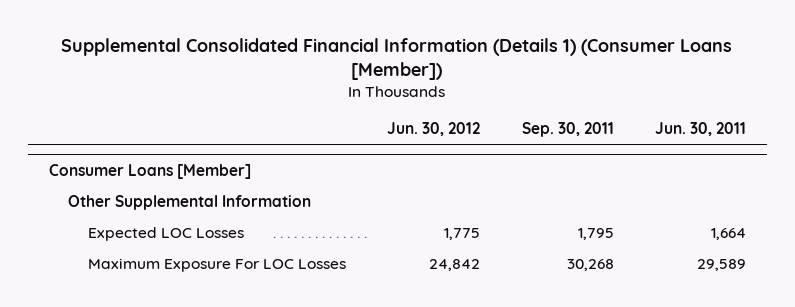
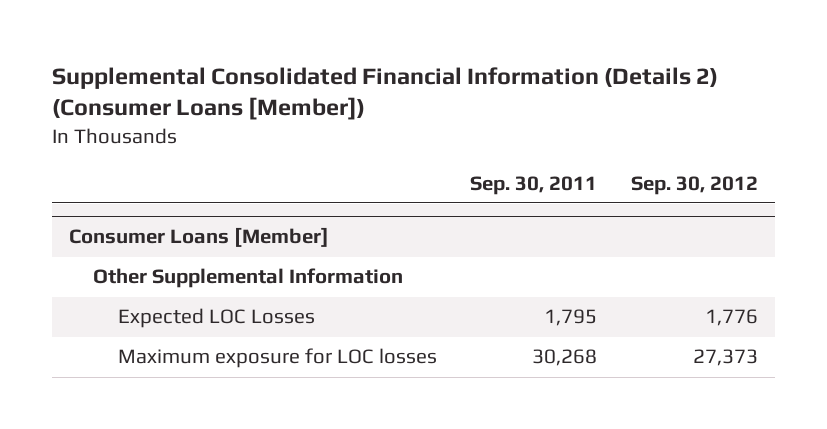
[61,38,733,81] Supplemental Consolidated Financial Information (Details 1) (Consumer Loans [Member]) -> [52,66,719,121] Supplemental Consolidated Financial Information (Details 2) (Consumer Loans [Member])
[387,122,481,137] Jun. 30, 2012 -> none
[654,122,746,137] Jun. 30, 2011 -> none
none -> [631,175,759,195] Sep. 30, 2012
[88,258,347,273] Maximum Exposure For LOC Losses -> [117,348,437,369] Maximum exposure for LOC losses

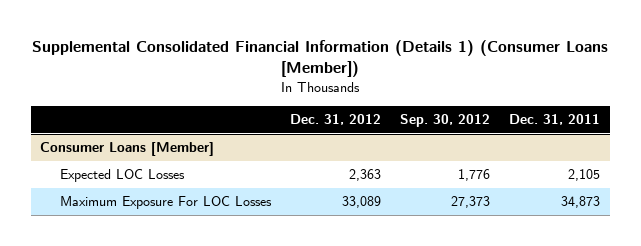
[52,66,719,121] Supplemental Consolidated Financial Information (Details 2) (Consumer Loans [Member]) -> [32,40,609,78] Supplemental Consolidated Financial Information (Details 1) (Consumer Loans [Member])
[470,175,598,195] Sep. 30, 2011 -> none
none -> [290,114,382,126] Dec. 31, 2012
none -> [509,114,601,126] Dec. 31, 2011
[93,268,404,289] Other Supplemental Information -> none
[117,348,437,369] Maximum exposure for LOC losses -> [59,196,272,210] Maximum Exposure For LOC Losses

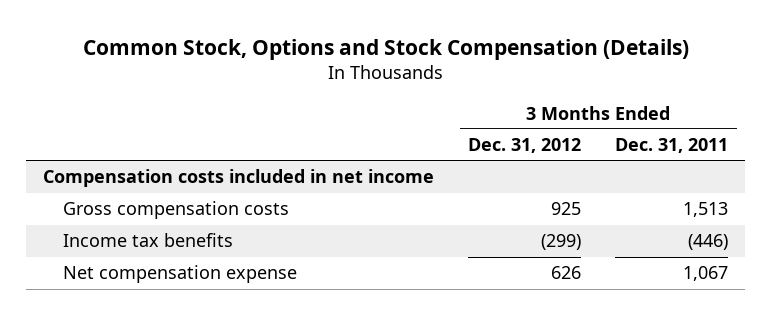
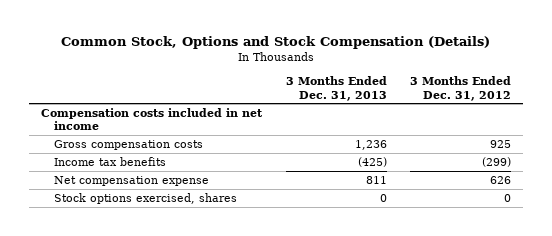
[615,138,729,154] Dec. 31, 2011 -> none
none -> [285,76,387,101] 3 Months Ended Dec. 31, 2013
none -> [54,192,238,204] Stock options exercised, shares

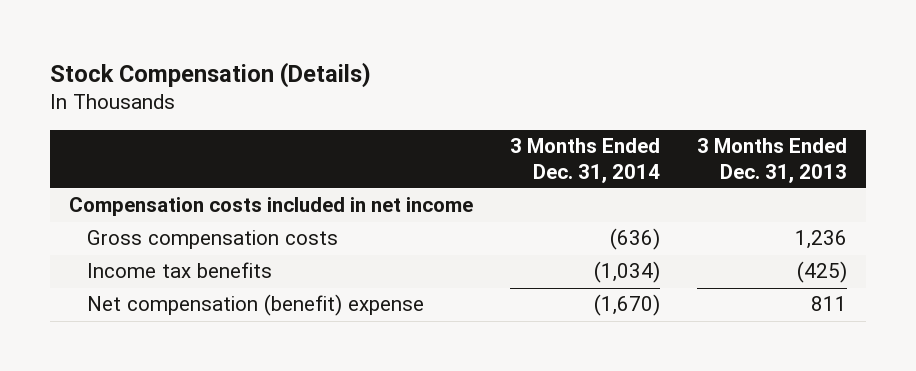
[61,36,491,50] Common Stock, Options and Stock Compensation (Details) -> [50,61,372,88] Stock Compensation (Details)
[410,76,512,101] 3 Months Ended Dec. 31, 2012 -> none
none -> [510,138,661,183] 3 Months Ended Dec. 31, 2014
[54,192,238,204] Stock options exercised, shares -> none
[54,175,210,186] Net compensation expense -> [87,294,425,317] Net compensation (benefit) expense

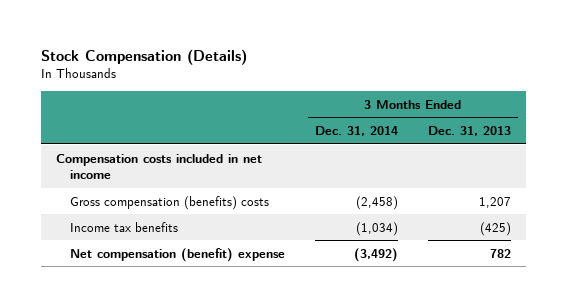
[87,230,339,250] Gross compensation costs -> [70,195,270,210] Gross compensation (benefits) costs
[610,228,661,251] (636) -> [356,195,399,210] (2,458)
[795,230,848,250] 1,236 -> [478,196,511,208] 1,207
[594,294,661,317] (1,670) -> [354,247,399,262] (3,492)
[811,296,848,312] 811 -> [489,248,511,258] 782

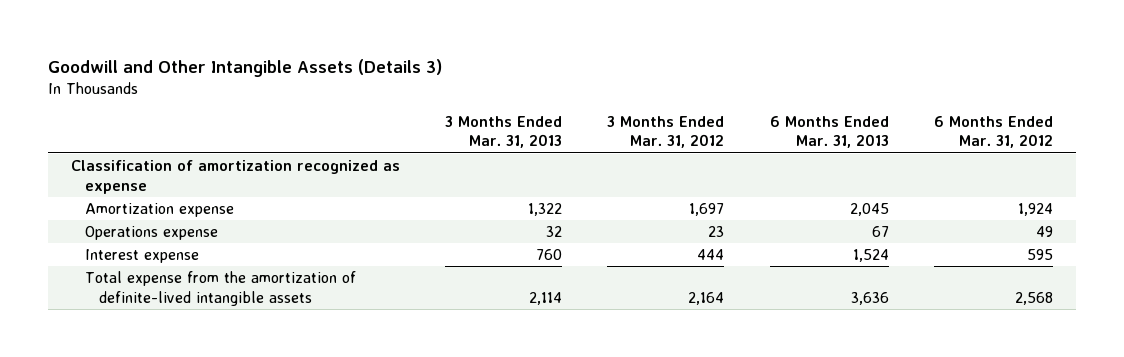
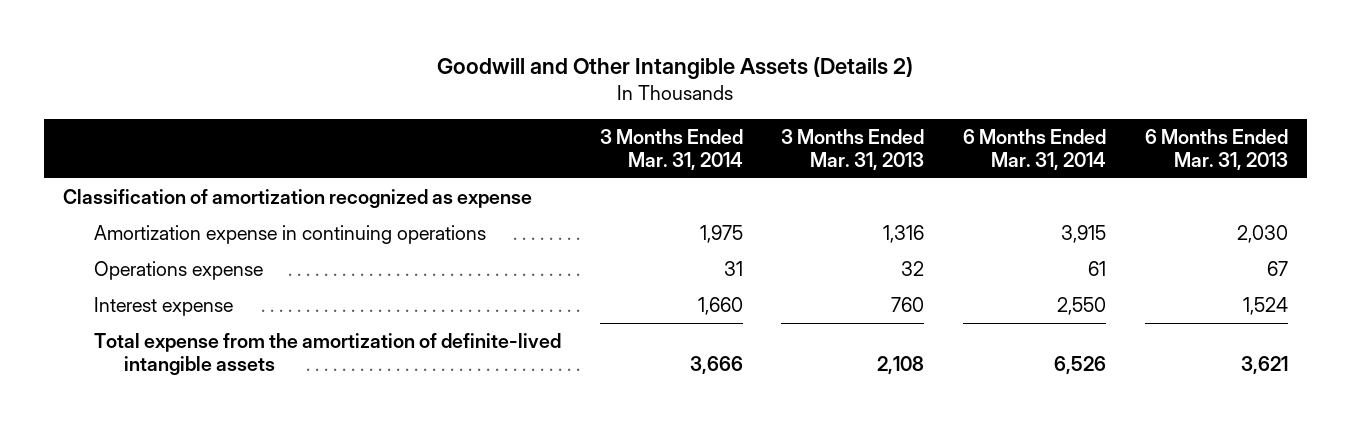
[48,58,443,77] Goodwill and Other Intangible Assets (Details 3) -> [437,56,914,79] Goodwill and Other Intangible Assets (Details 2)
[607,115,725,149] 3 Months Ended Mar. 31, 2012 -> none
[934,115,1054,149] 6 Months Ended Mar. 31, 2012 -> none
none -> [599,129,743,170] 3 Months Ended Mar. 31, 2014
none -> [962,129,1106,170] 6 Months Ended Mar. 31, 2014
[84,203,234,218] Amortization expense -> none
none -> [93,225,486,245] Amortization expense in continuing operations
[529,291,563,305] 2,114 -> [877,355,925,374] 2,108
[850,291,889,305] 3,636 -> [1240,355,1288,374] 3,621

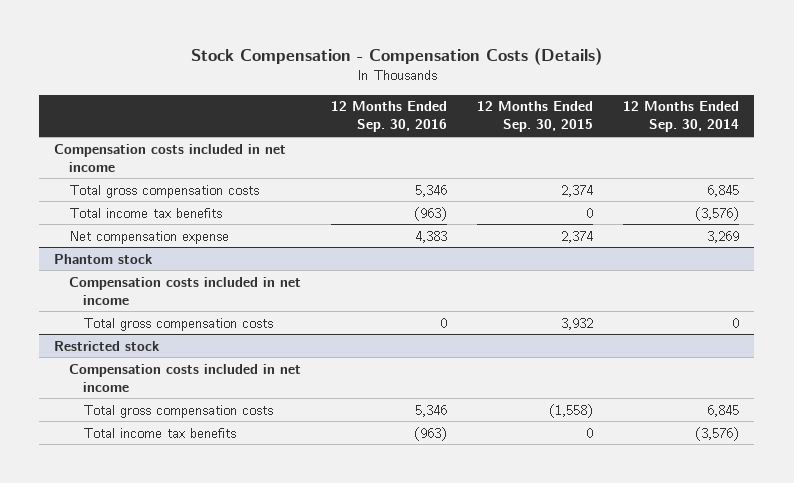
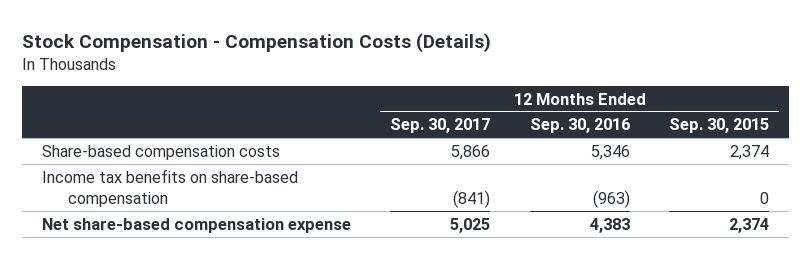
[623,101,740,133] 12 Months Ended Sep. 30, 2014 -> none
none -> [390,118,491,134] Sep. 30, 2017
[54,143,287,172] Compensation costs included in net income -> none
[54,253,154,264] Phantom stock -> none
[68,276,301,305] Compensation costs included in net income -> none
[83,317,274,331] Total gross compensation costs -> none
[54,340,161,351] Restricted stock -> none
[68,363,301,392] Compensation costs included in net income -> none
[83,404,274,418] Total gross compensation costs -> none
[83,427,237,438] Total income tax benefits -> none
[68,184,259,198] Total gross compensation costs -> [41,144,280,160] Share-based compensation costs
[68,207,222,218] Total income tax benefits -> [41,168,298,207] Income tax benefits on share-based compensation
[68,230,229,244] Net compensation expense -> [41,217,351,233] Net share-based compensation expense

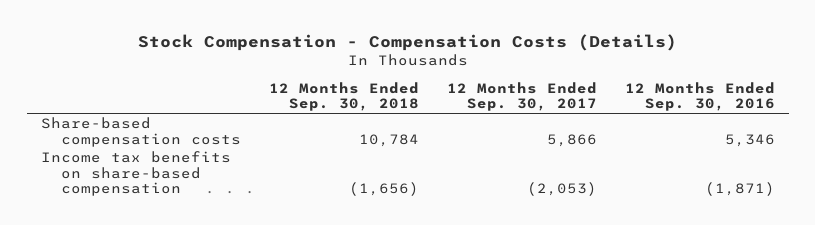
[669,118,770,134] Sep. 30, 2015 -> none
none -> [268,81,419,112] 12 Months Ended Sep. 30, 2018
[41,217,351,233] Net share-based compensation expense -> none
[453,189,491,208] (841) -> [526,182,597,197] (2,053)
[592,189,630,208] (963) -> [704,182,775,197] (1,871)

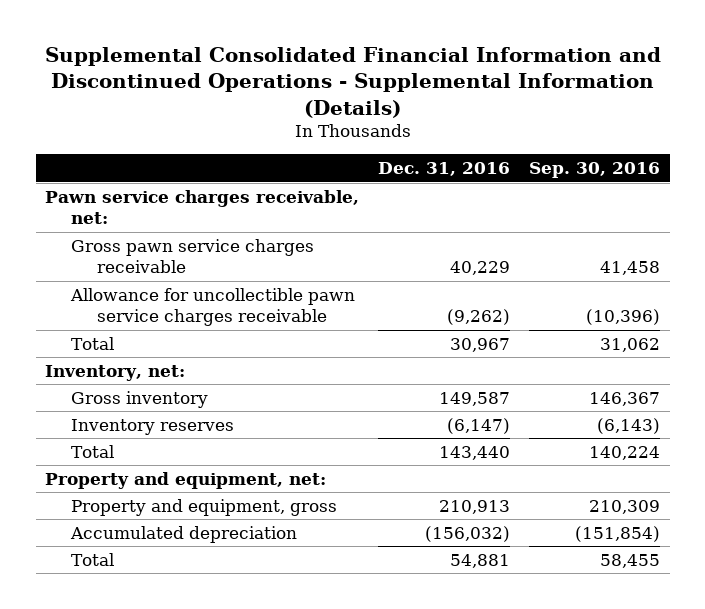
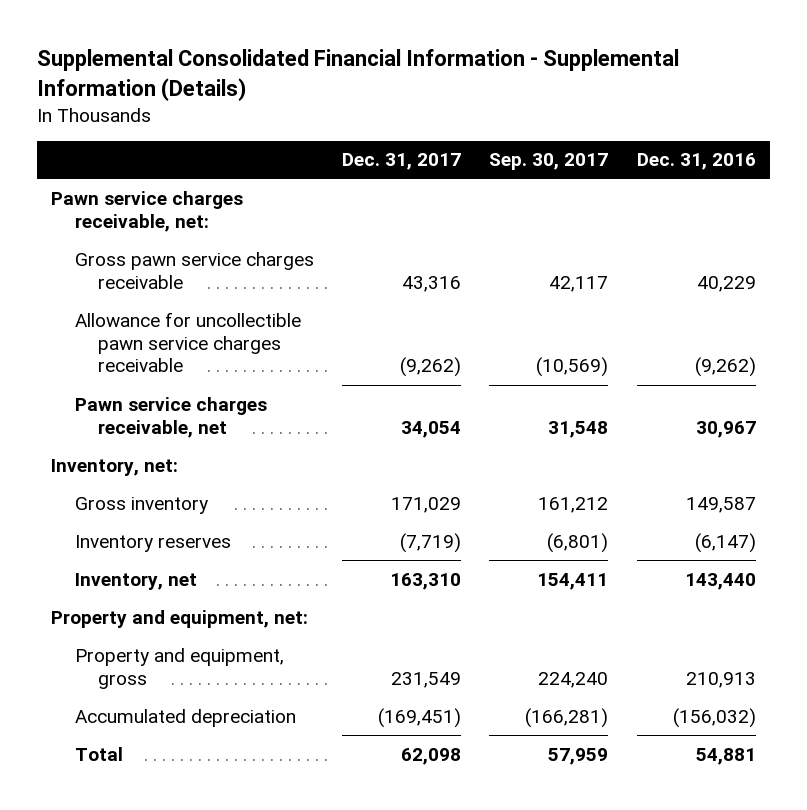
[44,46,661,118] Supplemental Consolidated Financial Information and Discontinued Operations - Supplemental Information (Details) -> [36,49,679,101] Supplemental Consolidated Financial Information - Supplemental Information (Details)
[529,162,661,179] Sep. 30, 2016 -> none
none -> [342,153,462,171] Dec. 31, 2017
none -> [489,153,609,171] Sep. 30, 2017
[71,336,115,350] Total -> [74,396,267,438] Pawn service charges receivable, net
[71,444,115,458] Total -> [74,572,197,590] Inventory, net

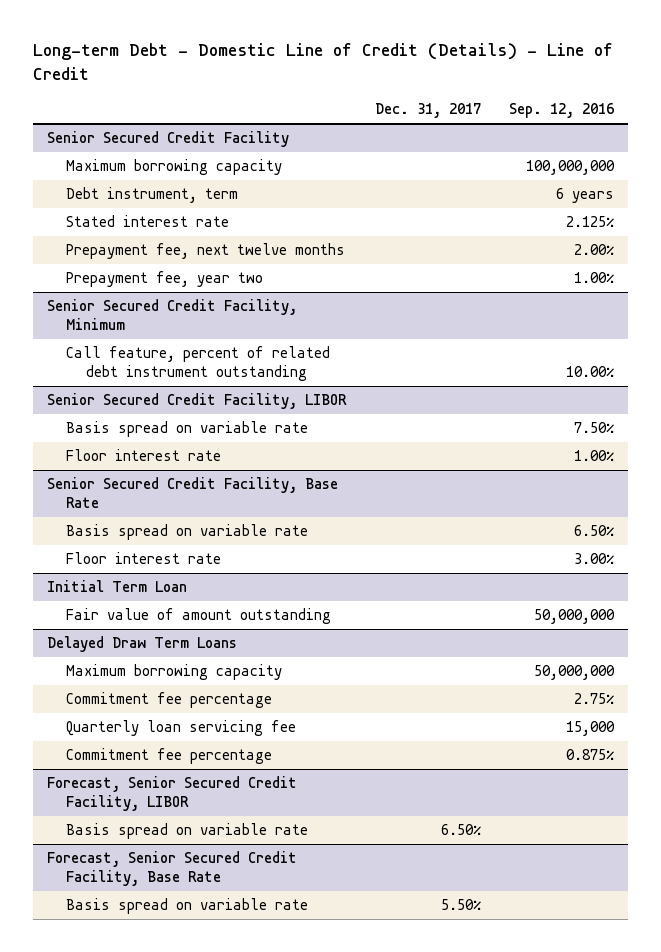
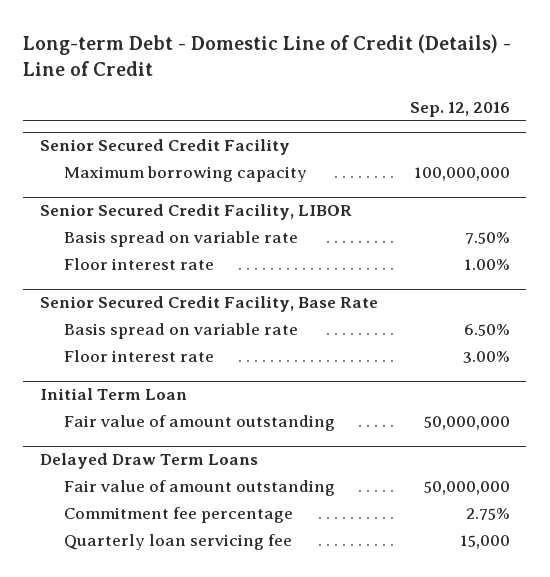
[374,103,481,119] Dec. 31, 2017 -> none
[66,187,239,204] Debt instrument, term -> none
[66,215,230,228] Stated interest rate -> none
[66,243,346,260] Prepayment fee, next twelve months -> none
[66,271,264,288] Prepayment fee, year two -> none
[47,299,298,331] Senior Secured Credit Facility, Minimum -> none
[66,346,331,382] Call feature, percent of related debt instrument outstanding -> none
[66,664,283,681] Maximum borrowing capacity -> none
none -> [64,480,336,497] Fair value of amount outstanding
[66,748,273,765] Commitment fee percentage -> none
[47,776,298,812] Forecast, Senior Secured Credit Facility, LIBOR -> none
[66,823,309,840] Basis spread on variable rate -> none
[47,851,298,887] Forecast, Senior Secured Credit Facility, Base Rate -> none
[66,898,309,915] Basis spread on variable rate -> none

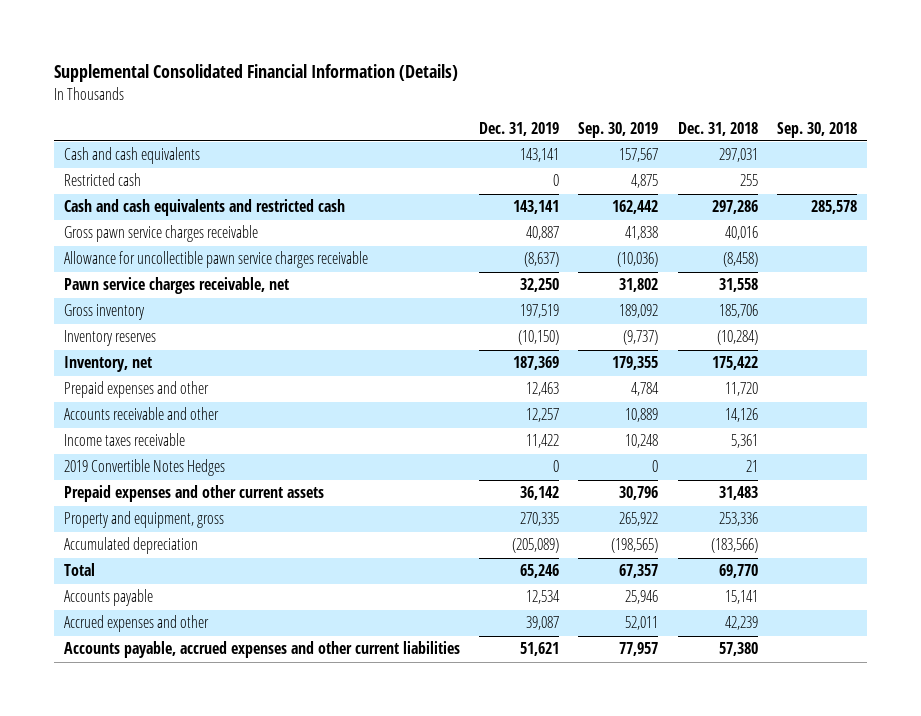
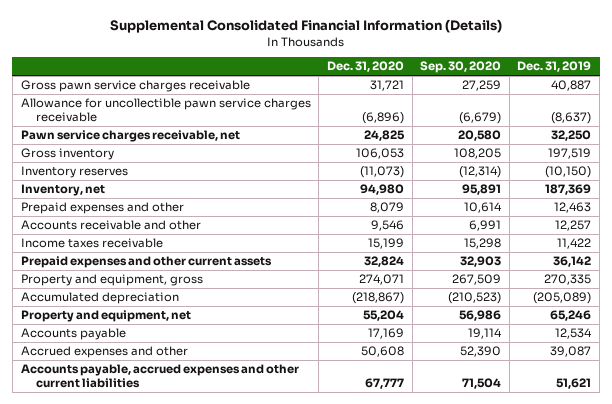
[578,121,659,138] Sep. 30, 2019 -> none
[677,121,758,136] Dec. 31, 2018 -> none
[777,121,858,138] Sep. 30, 2018 -> none
none -> [326,61,404,73] Dec. 31, 2020
none -> [420,61,502,74] Sep. 30, 2020
[63,147,200,165] Cash and cash equivalents -> none
[63,173,141,187] Restricted cash -> none
[63,199,345,217] Cash and cash equivalents and restricted cash -> none
[63,459,225,477] 2019 Convertible Notes Hedges -> none
[63,563,95,577] Total -> [20,310,191,323] Property and equipment, net

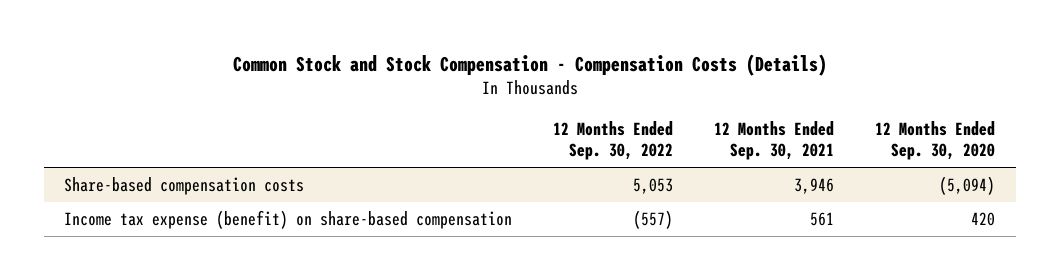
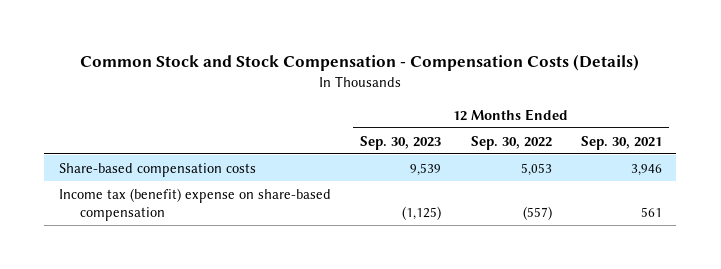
[875,120,996,161] 12 Months Ended Sep. 30, 2020 -> none
none -> [360,135,442,150] Sep. 30, 2023
[64,210,513,230] Income tax expense (benefit) on share-based compensation -> [59,187,332,222] Income tax (benefit) expense on share-based compensation

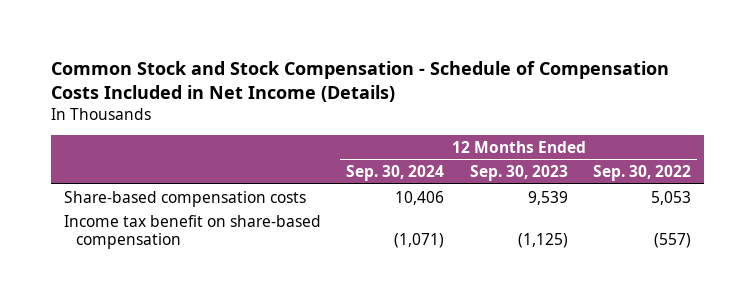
[80,54,640,72] Common Stock and Stock Compensation - Compensation Costs (Details) -> [50,60,669,102] Common Stock and Stock Compensation - Schedule of Compensation Costs Included in Net Income (Details)
[580,135,662,150] Sep. 30, 2021 -> none
none -> [346,164,445,181] Sep. 30, 2024
[59,187,332,222] Income tax (benefit) expense on share-based compensation -> [63,214,321,250] Income tax benefit on share-based compensation

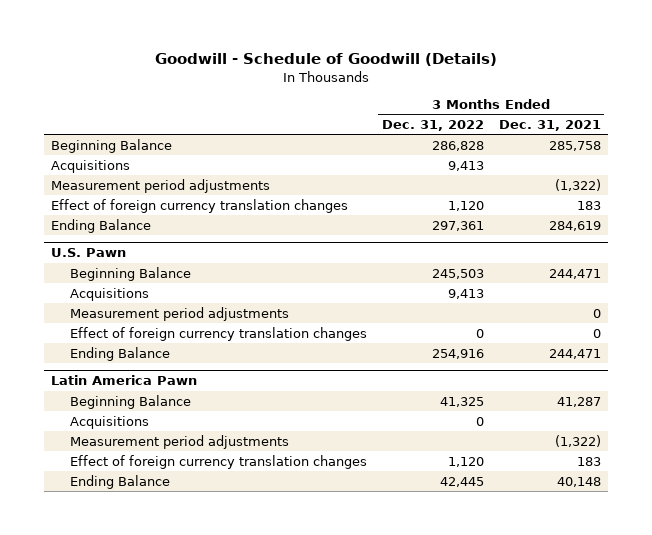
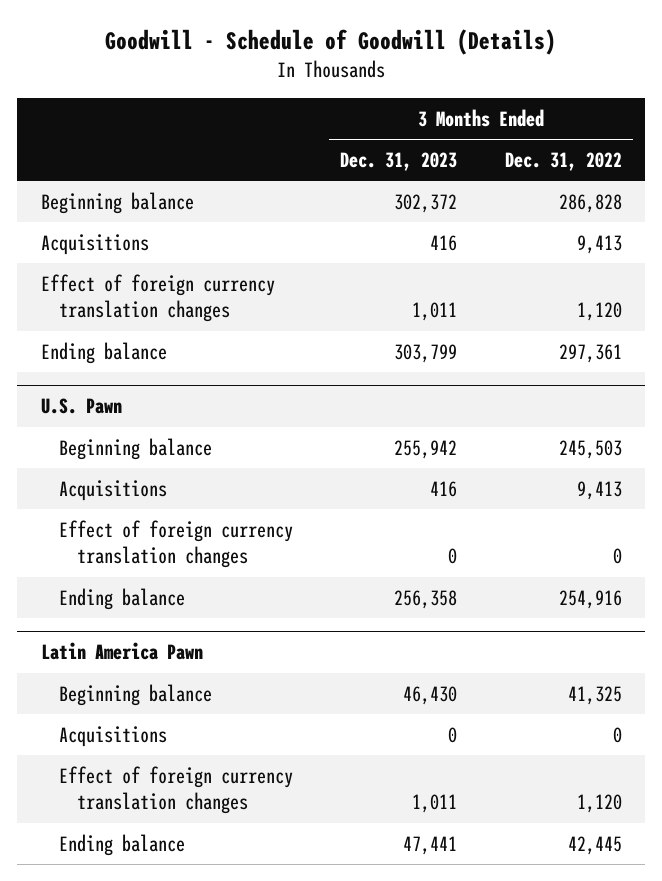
[498,120,601,132] Dec. 31, 2021 -> none
none -> [340,151,458,171] Dec. 31, 2023
[51,138,173,153] Beginning Balance -> [40,191,194,214] Beginning balance
[51,178,271,193] Measurement period adjustments -> none
[51,218,152,233] Ending Balance -> [40,341,167,364] Ending balance
[70,266,192,281] Beginning Balance -> [59,437,213,460] Beginning balance
[70,306,290,321] Measurement period adjustments -> none
[70,346,171,361] Ending Balance -> [59,587,186,610] Ending balance
[70,394,192,409] Beginning Balance -> [59,683,213,706] Beginning balance
[70,434,290,449] Measurement period adjustments -> none
[70,474,171,489] Ending Balance -> [59,833,186,856] Ending balance

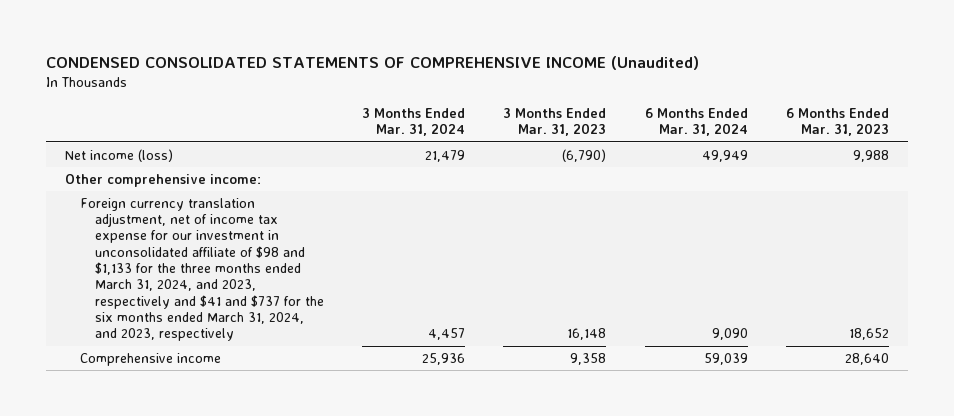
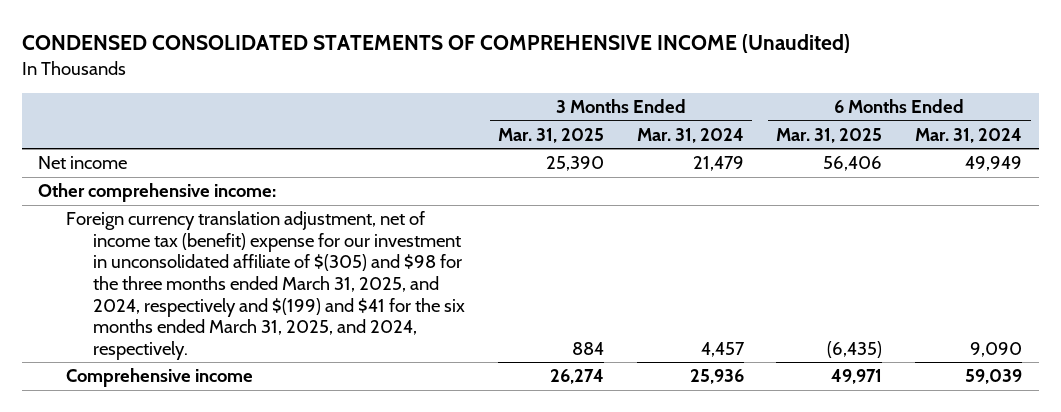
[503,108,607,137] 3 Months Ended Mar. 31, 2023 -> none
[786,108,890,137] 6 Months Ended Mar. 31, 2023 -> none
none -> [497,127,604,143] Mar. 31, 2025
none -> [776,127,883,143] Mar. 31, 2025
[65,148,174,162] Net income (loss) -> [38,156,128,170] Net income
[79,197,324,342] Foreign currency translation adjustment, net of income tax expense for our investment in unconsolidated affiliate of $98 and $1,133 for the three months ended March 31, 2024, and 2023, respectively and $41 and $737 for the six months ended March 31, 2024, and 2023, respectively -> [65,211,466,360] Foreign currency translation adjustment, net of income tax (benefit) expense for our investment in unconsolidated affiliate of $(305) and $98 for the three months ended March 31, 2025, and 2024, respectively and $(199) and $41 for the six months ended March 31, 2025, and 2024, respectively.

